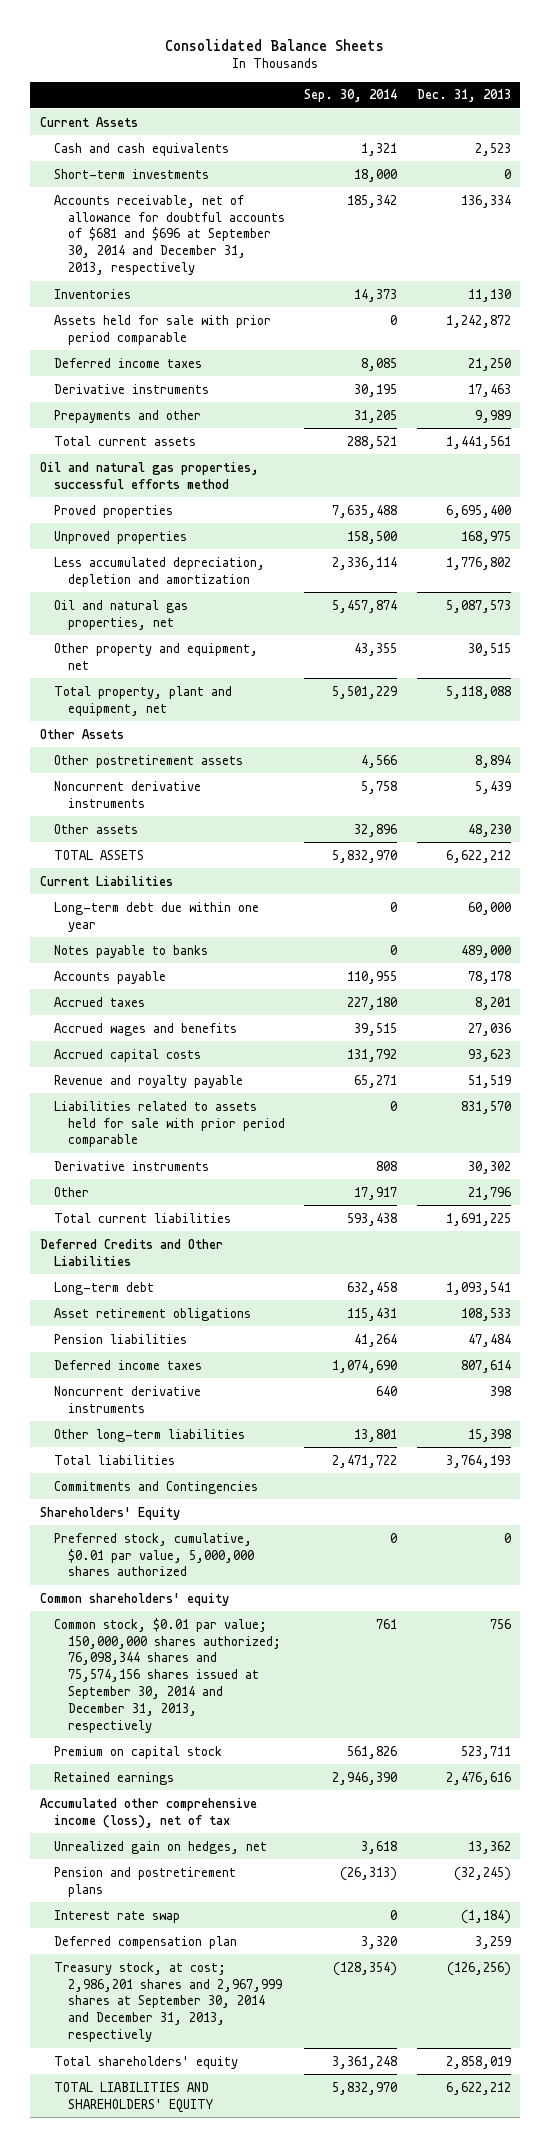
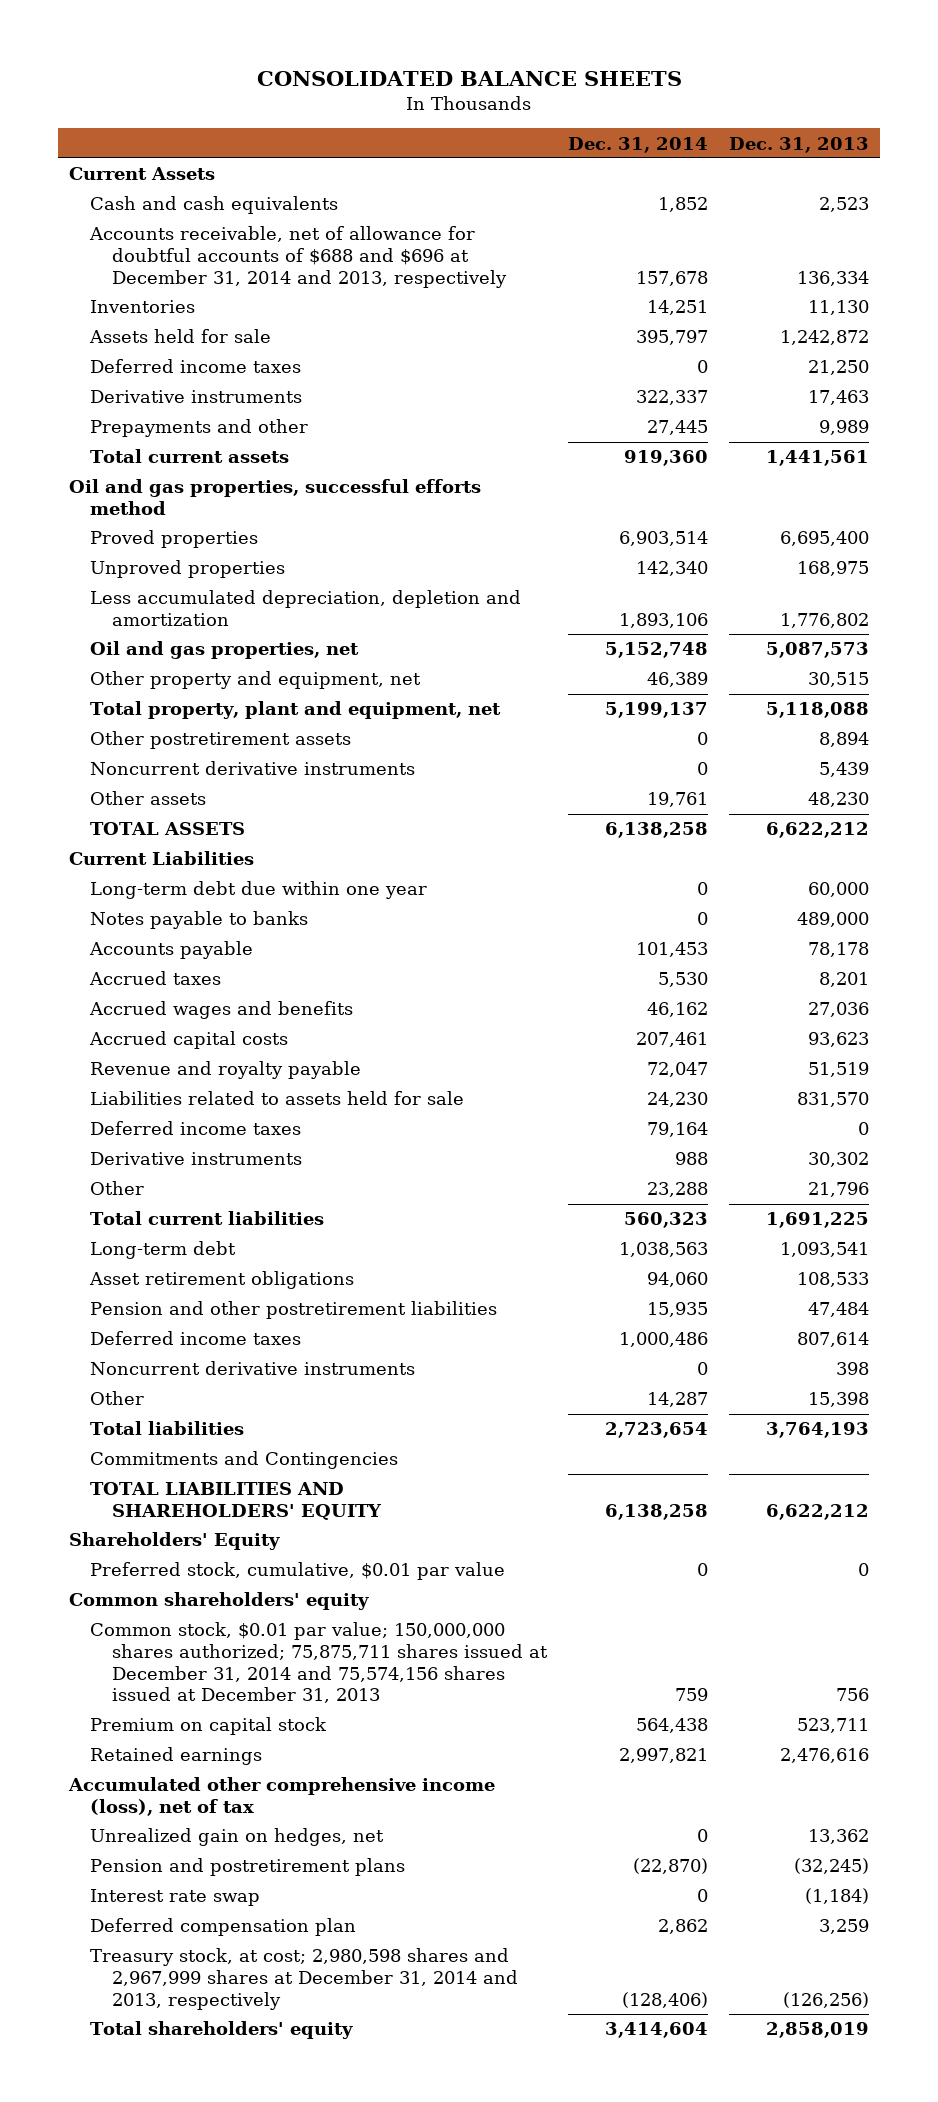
[165,38,385,51] Consolidated Balance Sheets -> [256,70,682,86] CONSOLIDATED BALANCE SHEETS
[304,89,398,103] Sep. 30, 2014 -> none
none -> [567,136,708,153] Dec. 31, 2014
[54,168,210,179] Short-term investments -> none
[54,194,285,276] Accounts receivable, net of allowance for doubtful accounts of $681 and $696 at September 30, 2014 and December 31, 2013, respectively -> [89,226,507,288] Accounts receivable, net of allowance for doubtful accounts of $688 and $696 at December 31, 2014 and 2013, respectively
[54,314,272,345] Assets held for sale with prior period comparable -> [89,329,272,344] Assets held for sale
[40,461,260,489] Oil and natural gas properties, successful efforts method -> [68,479,481,516] Oil and gas properties, successful efforts method
[54,599,189,630] Oil and natural gas properties, net -> [90,641,360,660] Oil and gas properties, net
[40,728,125,739] Other Assets -> none
[54,1100,285,1148] Liabilities related to assets held for sale with prior period comparable -> [90,1091,465,1106] Liabilities related to assets held for sale
none -> [90,1121,302,1136] Deferred income taxes
[40,1238,224,1266] Deferred Credits and Other Liabilities -> none
[54,1333,188,1344] Pension liabilities -> [90,1301,498,1320] Pension and other postretirement liabilities
[54,1428,246,1442] Other long-term liabilities -> [90,1391,145,1406] Other
[54,2081,213,2113] TOTAL LIABILITIES AND SHAREHOLDERS' EQUITY -> [90,1482,382,1521] TOTAL LIABILITIES AND SHAREHOLDERS' EQUITY
[54,1532,254,1577] Preferred stock, cumulative, $0.01 par value, 5,000,000 shares authorized -> [90,1562,506,1581] Preferred stock, cumulative, $0.01 par value
[54,1617,281,1733] Common stock, $0.01 par value; 150,000,000 shares authorized; 76,098,344 shares and 75,574,156 shares issued at September 30, 2014 and December 31, 2013, respectively -> [90,1622,548,1704] Common stock, $0.01 par value; 150,000,000 shares authorized; 75,875,711 shares issued at December 31, 2014 and 75,574,156 shares issued at December 31, 2013
[54,1961,282,2043] Treasury stock, at cost; 2,986,201 shares and 2,967,999 shares at September 30, 2014 and December 31, 2013, respectively -> [90,1948,518,2010] Treasury stock, at cost; 2,980,598 shares and 2,967,999 shares at December 31, 2014 and 2013, respectively

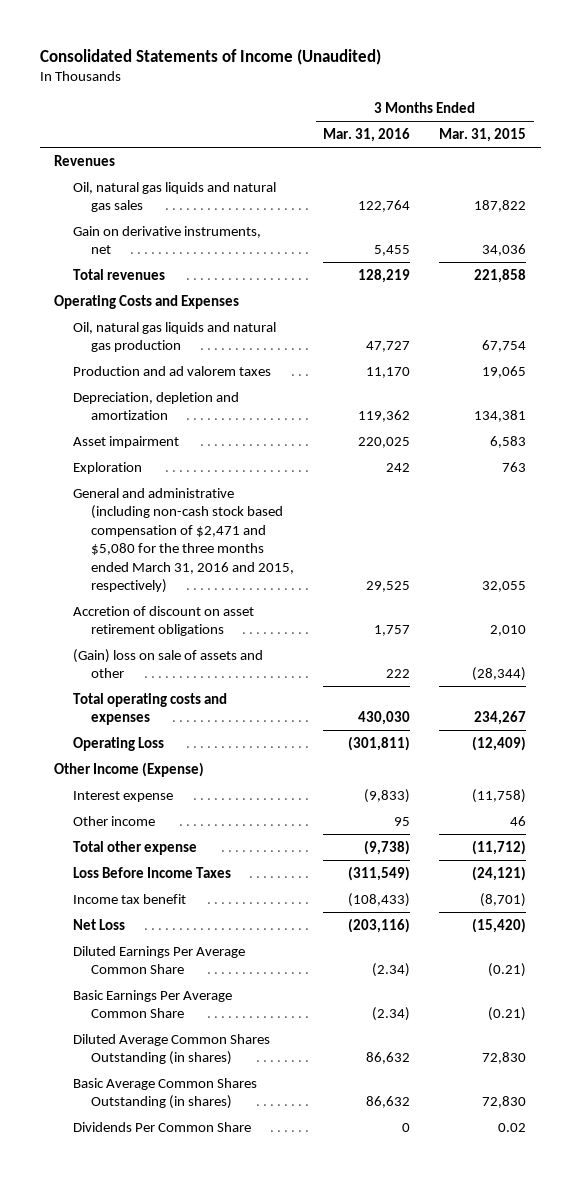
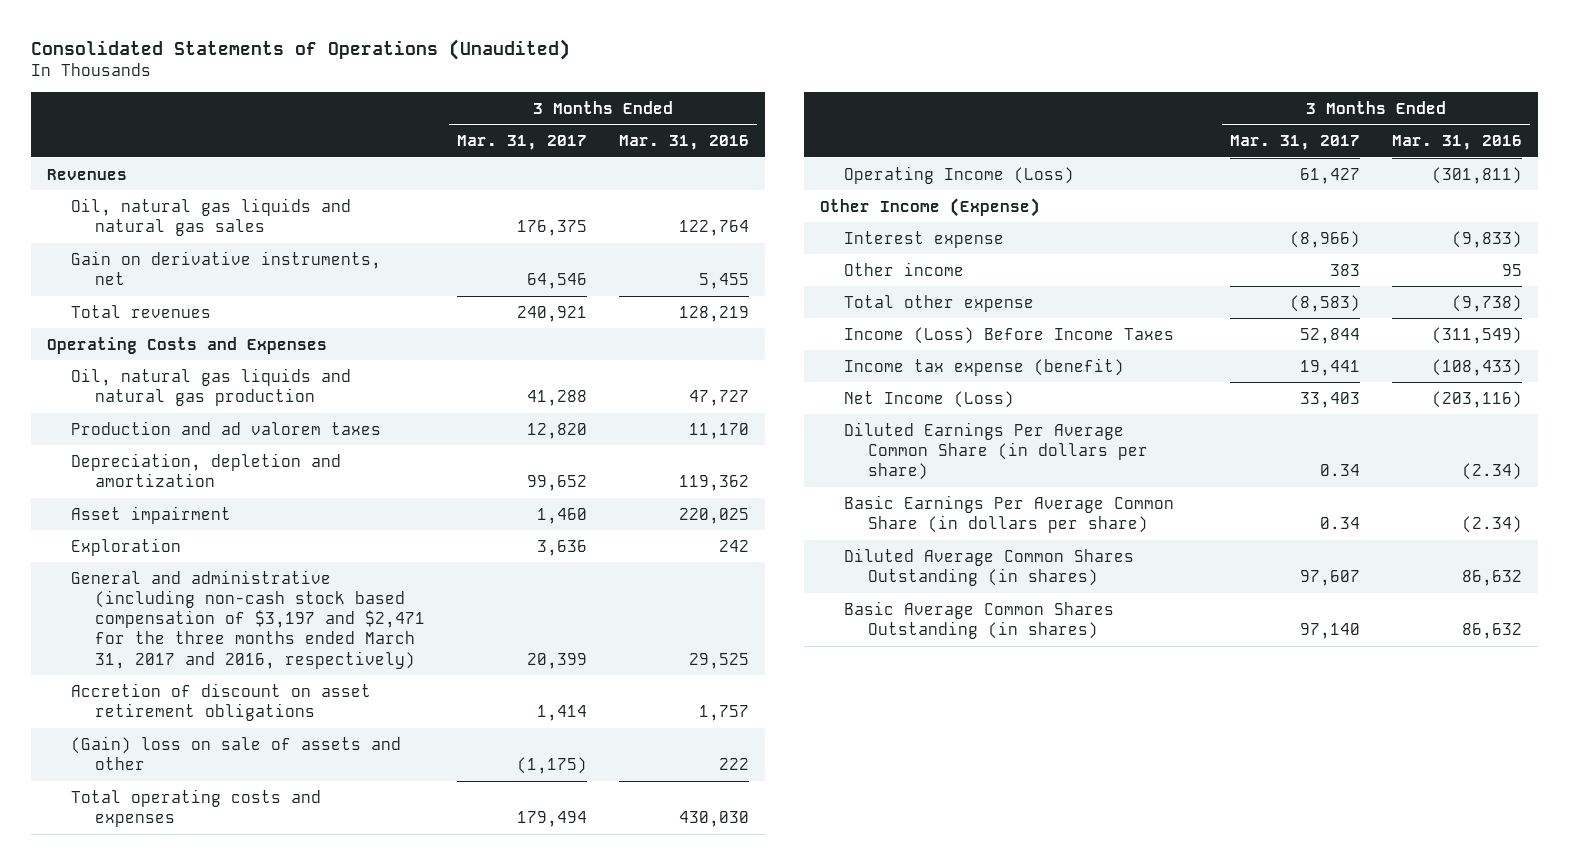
[39,48,381,65] Consolidated Statements of Income (Unaudited) -> [30,39,570,61] Consolidated Statements of Operations (Unaudited)
[439,128,527,143] Mar. 31, 2015 -> none
none -> [456,135,587,151] Mar. 31, 2017
[72,487,295,594] General and administrative (including non-cash stock based compensation of $2,471 and $5,080 for the three months ended March 31, 2016 and 2015, respectively) -> [70,569,426,669] General and administrative (including non-cash stock based compensation of $3,197 and $2,471 for the three months ended March 31, 2017 and 2016, respectively)
[72,736,164,751] Operating Loss -> [844,165,1075,184] Operating Income (Loss)
[72,866,231,878] Loss Before Income Taxes -> [844,326,1175,344] Income (Loss) Before Income Taxes
[72,893,186,904] Income tax benefit -> [844,357,1125,376] Income tax expense (benefit)
[72,918,125,930] Net Loss -> [844,390,1015,408] Net Income (Loss)
[72,945,245,975] Diluted Earnings Per Average Common Share -> [844,421,1149,481] Diluted Earnings Per Average Common Share (in dollars per share)
[72,989,232,1019] Basic Earnings Per Average Common Share -> [844,494,1175,533] Basic Earnings Per Average Common Share (in dollars per share)
[72,1121,251,1132] Dividends Per Common Share -> none

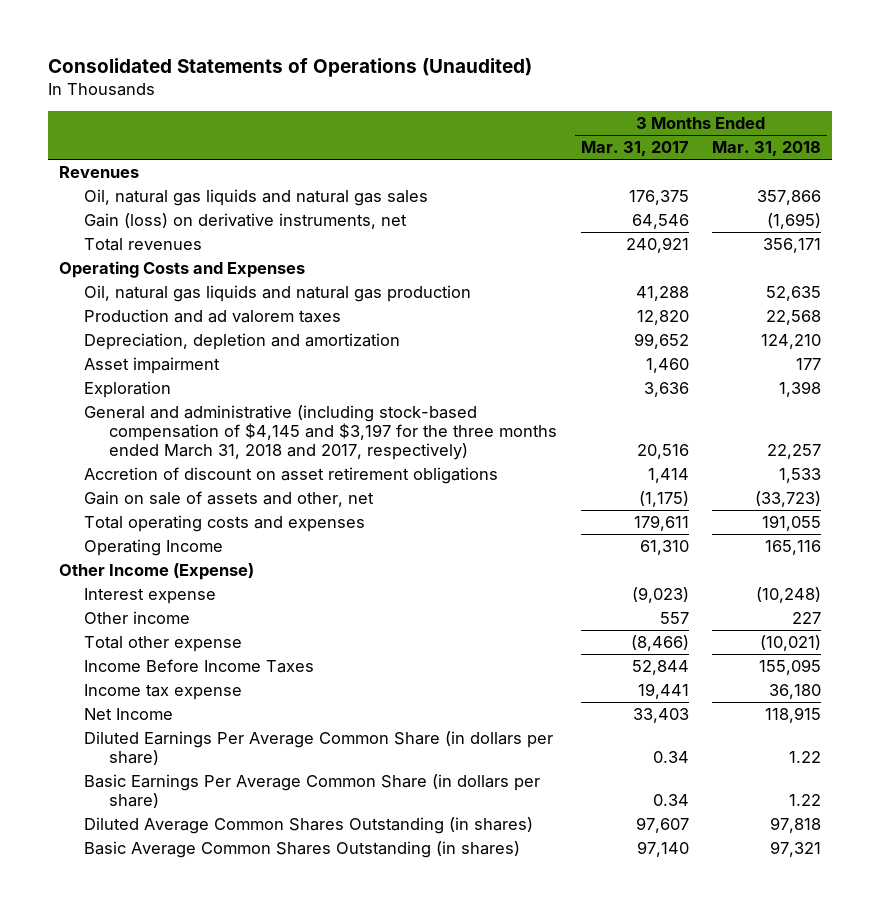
[618,135,749,151] Mar. 31, 2016 -> none
none -> [711,141,821,157] Mar. 31, 2018
[70,250,381,285] Gain on derivative instruments, net -> [84,212,408,229] Gain (loss) on derivative instruments, net
[70,569,426,669] General and administrative (including non-cash stock based compensation of $3,197 and $2,471 for the three months ended March 31, 2017 and 2016, respectively) -> [84,404,558,460] General and administrative (including stock-based compensation of $4,145 and $3,197 for the three months ended March 31, 2018 and 2017, respectively)
[526,652,587,669] 20,399 -> [636,443,689,459] 20,516
[70,735,401,770] (Gain) loss on sale of assets and other -> [84,490,375,507] Gain on sale of assets and other, net
[516,810,587,827] 179,494 -> [633,514,689,531] 179,611
[844,165,1075,184] Operating Income (Loss) -> [84,538,224,556] Operating Income
[1300,167,1361,184] 61,427 -> [639,539,689,555] 61,310
[1290,230,1361,248] (8,966) -> [631,586,689,603] (9,023)
[1330,263,1361,276] 383 -> [659,611,689,624] 557
[1290,294,1361,312] (8,583) -> [630,634,689,651] (8,466)
[844,326,1175,344] Income (Loss) Before Income Taxes -> [84,658,315,673] Income Before Income Taxes
[844,357,1125,376] Income tax expense (benefit) -> [84,683,243,700] Income tax expense
[844,390,1015,408] Net Income (Loss) -> [84,707,174,720] Net Income

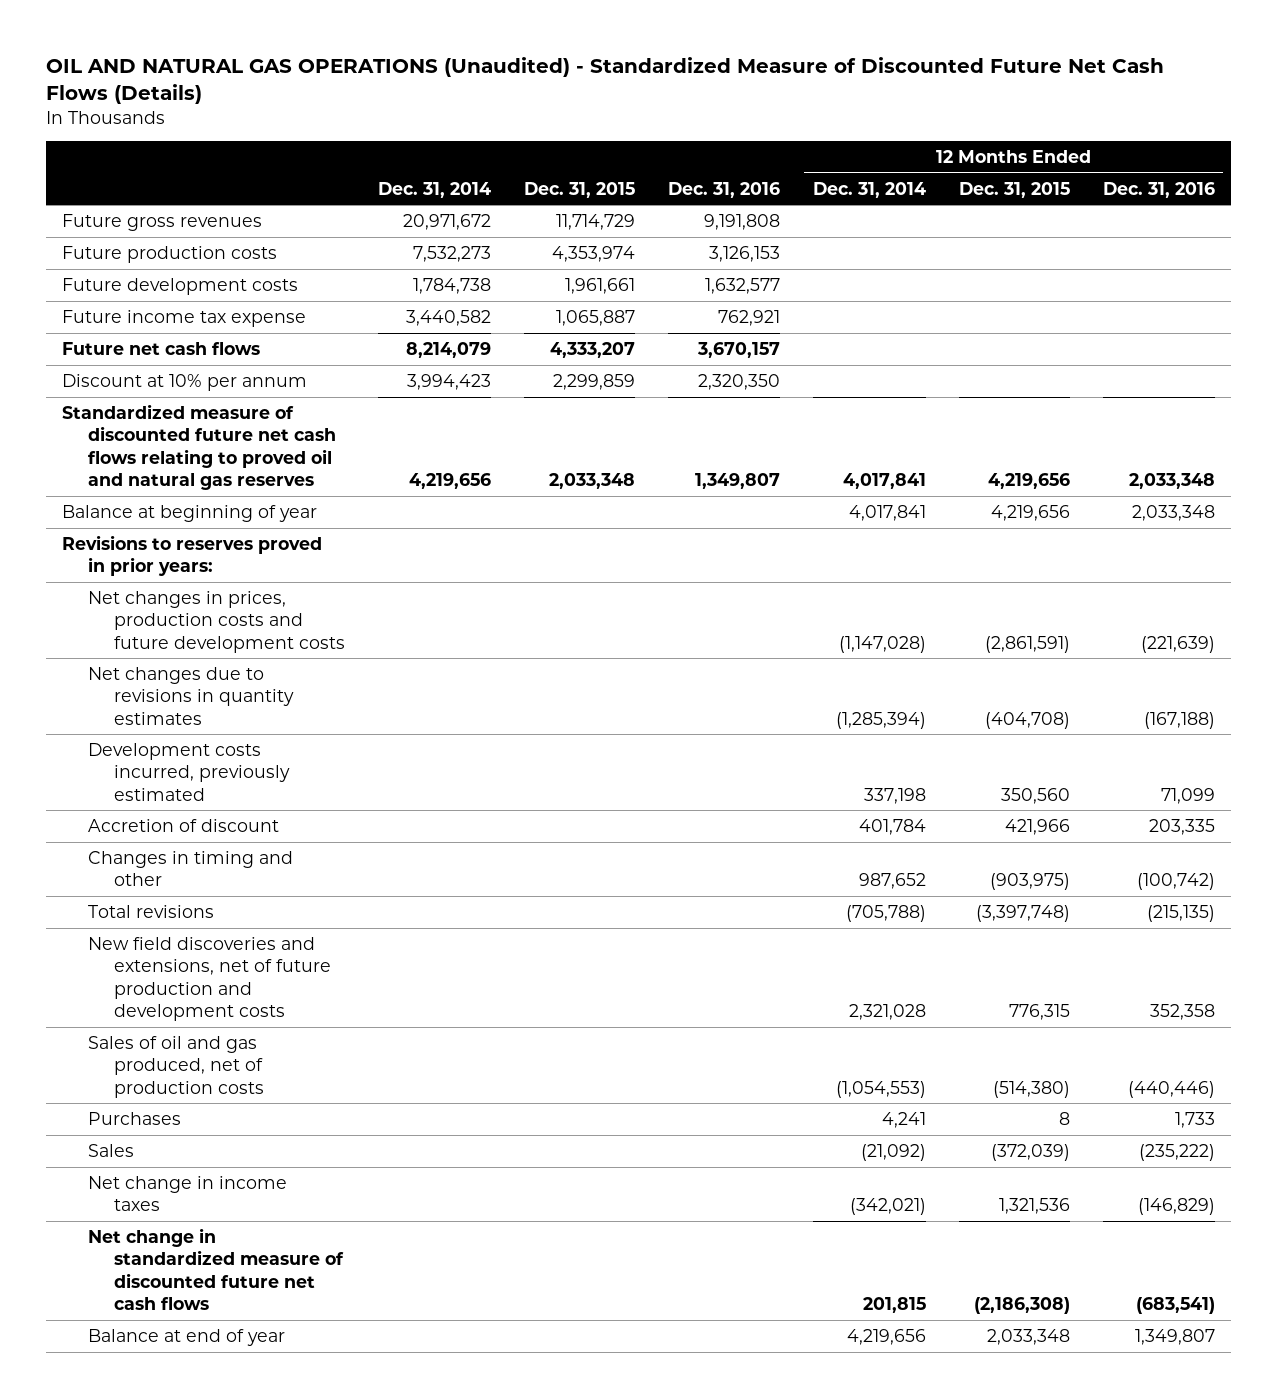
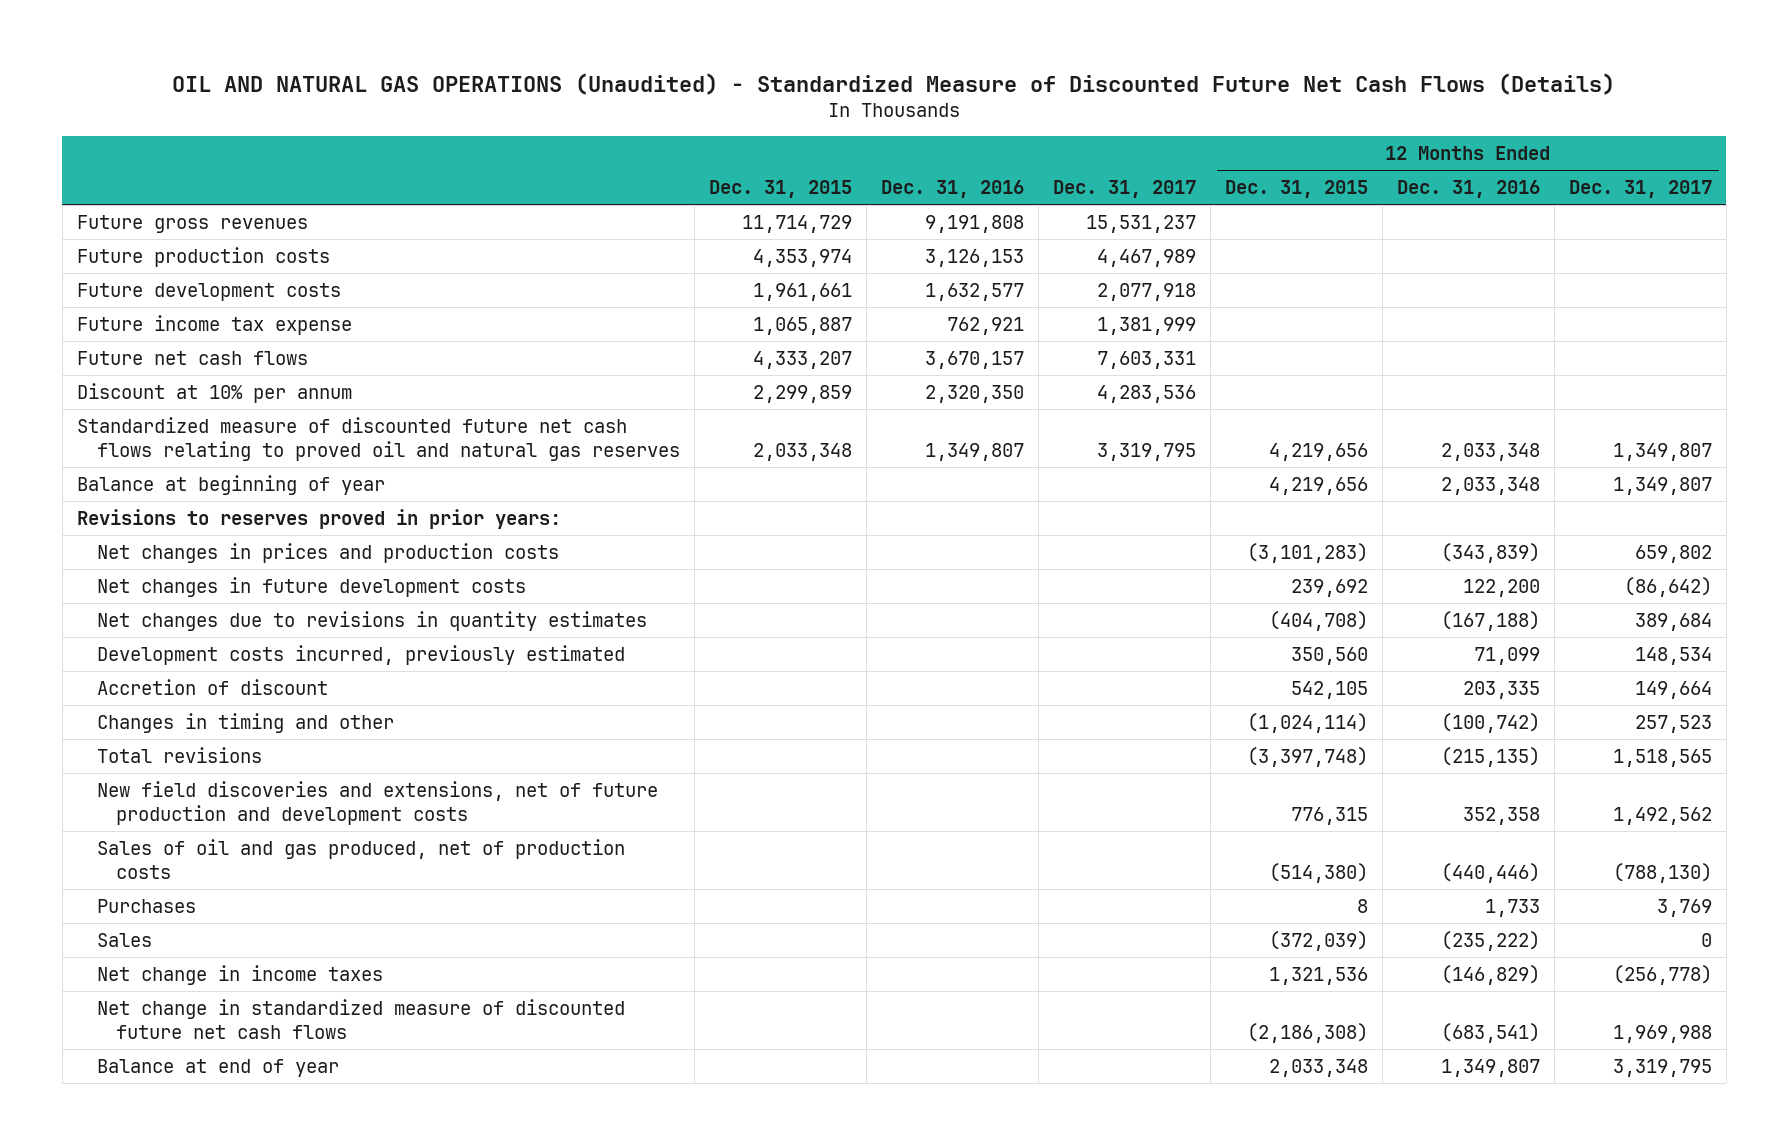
[377,181,491,198] Dec. 31, 2014 -> none
[812,181,926,198] Dec. 31, 2014 -> none
none -> [1052,180,1196,199] Dec. 31, 2017
none -> [1568,180,1712,199] Dec. 31, 2017
[88,590,345,653] Net changes in prices, production costs and future development costs -> [96,542,559,563] Net changes in prices and production costs
[984,635,1070,653] (2,861,591) -> [1246,542,1368,563] (3,101,283)
[1140,635,1215,653] (221,639) -> [1440,542,1540,563] (343,839)
none -> [96,576,526,597] Net changes in future development costs
[1004,818,1070,835] 421,966 -> [1290,680,1368,699] 542,105
[989,873,1070,891] (903,975) -> [1246,712,1368,733] (1,024,114)

